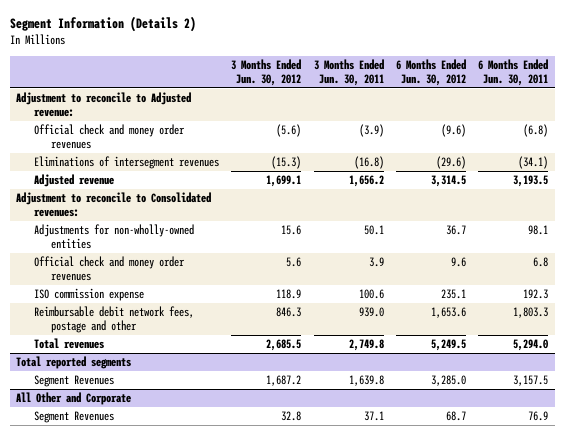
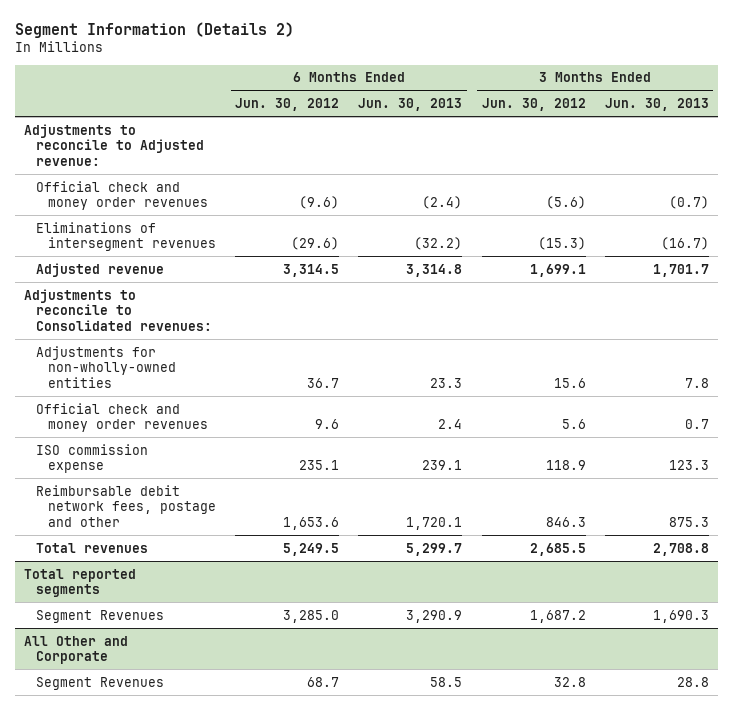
[313,59,384,87] 3 Months Ended Jun. 30, 2011 -> none
[478,59,549,87] 6 Months Ended Jun. 30, 2011 -> none
none -> [358,98,463,112] Jun. 30, 2013
none -> [604,98,709,112] Jun. 30, 2013
[16,91,192,118] Adjustment to reconcile to Adjusted revenue: -> [24,123,205,166] Adjustments to reconcile to Adjusted revenue:
[16,191,212,218] Adjustment to reconcile to Consolidated revenues: -> [24,288,213,331] Adjustments to reconcile to Consolidated revenues:

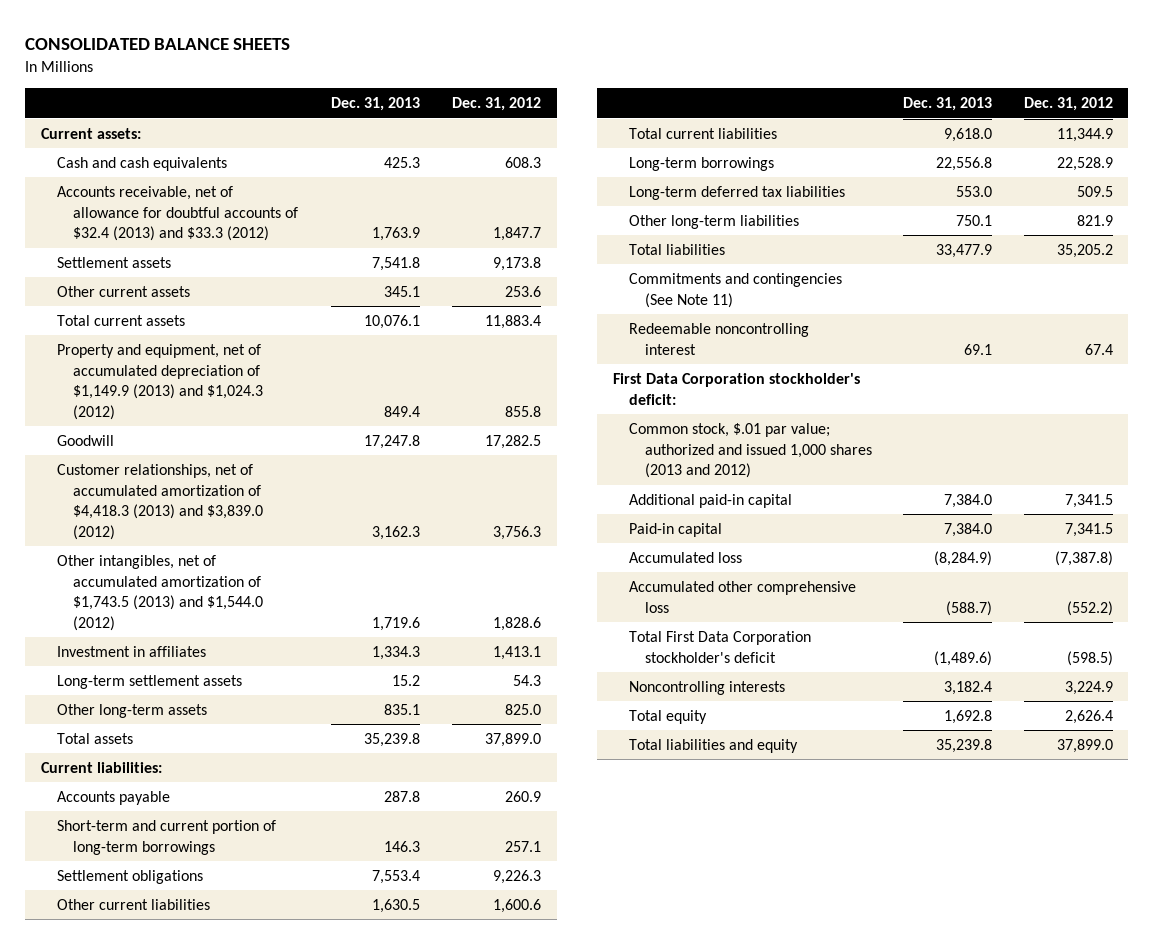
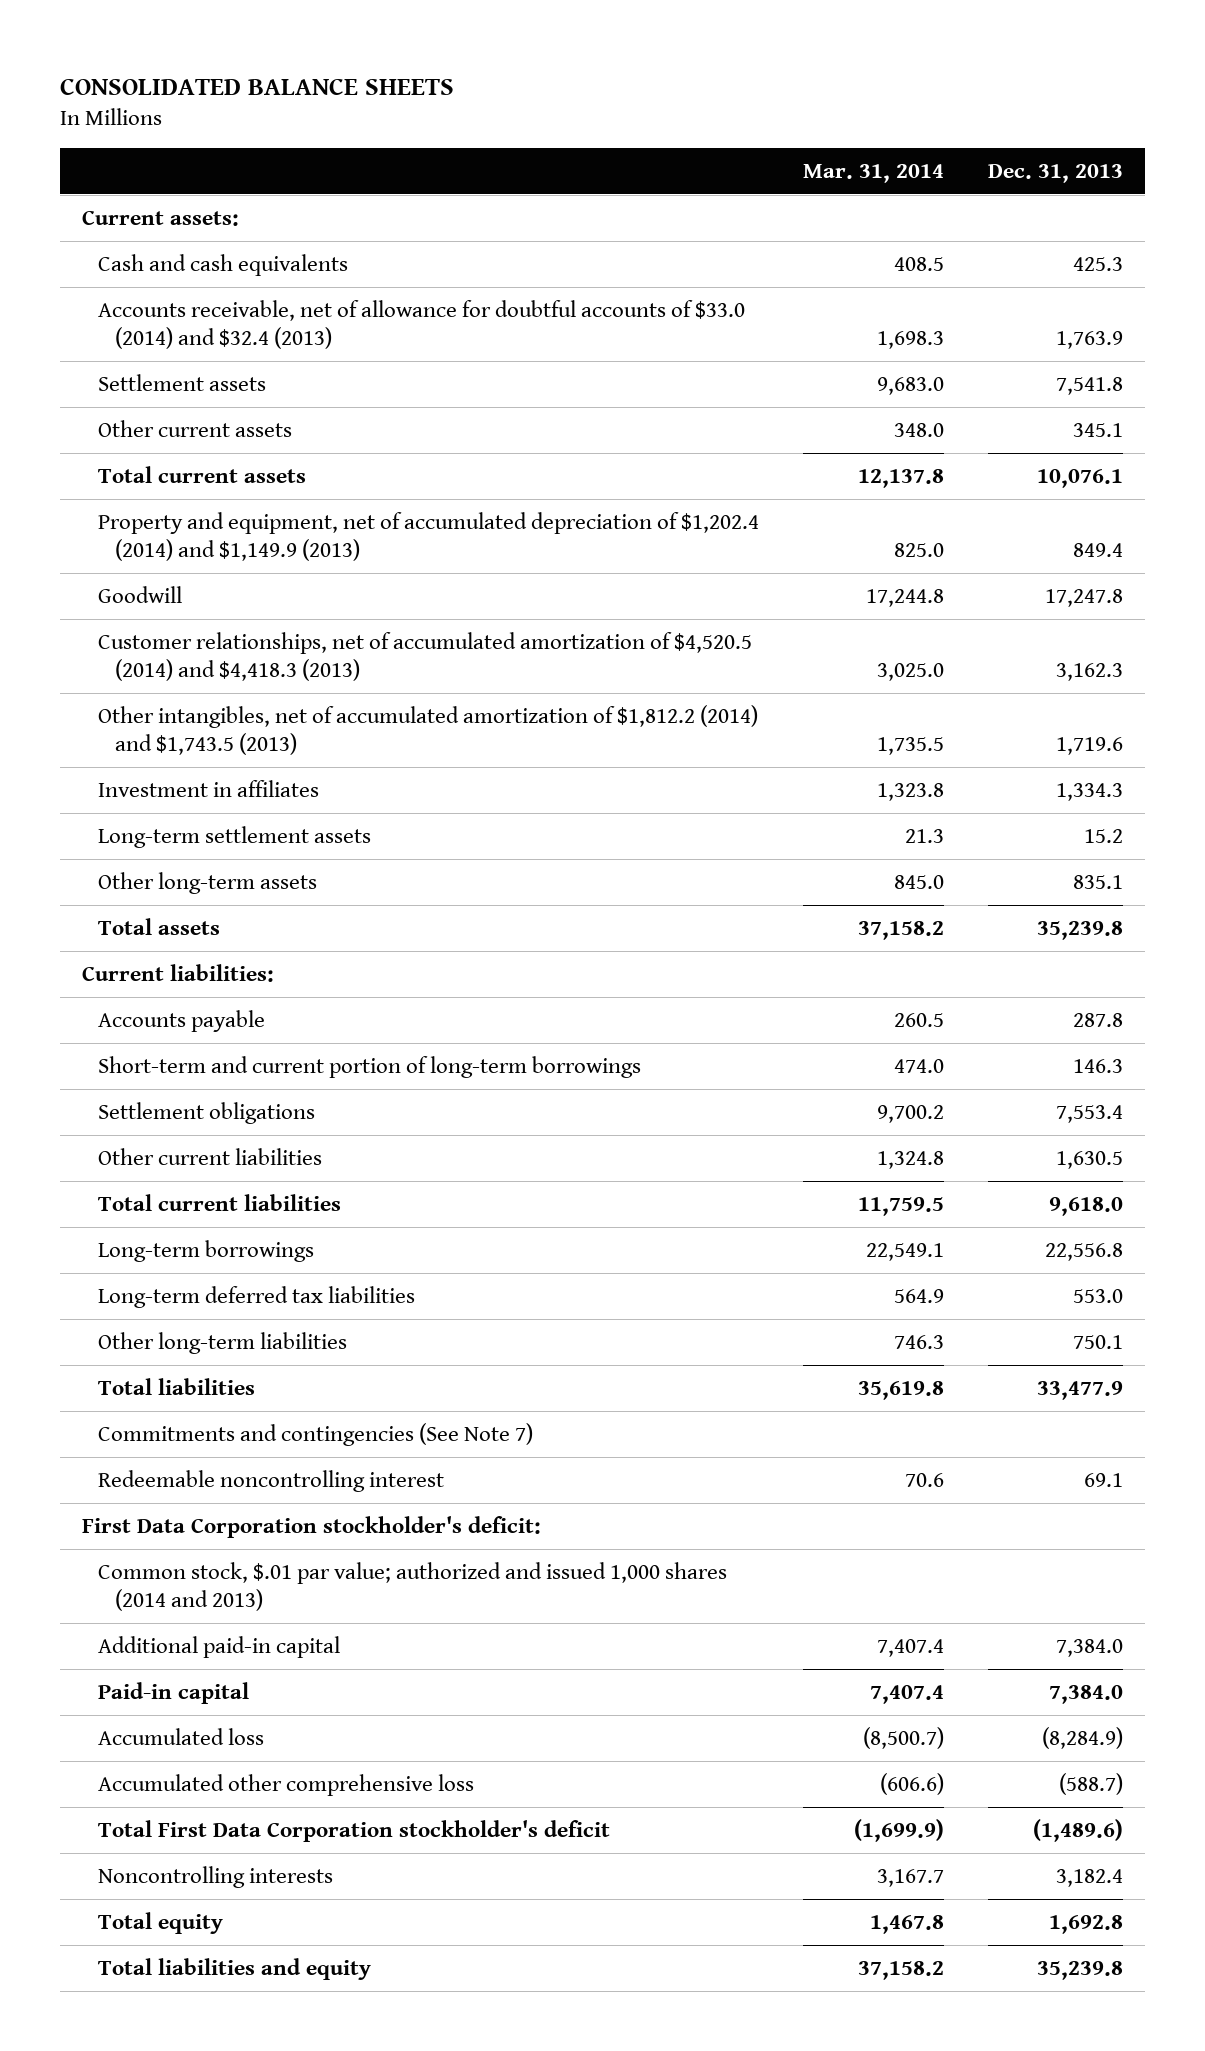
[451,97,541,112] Dec. 31, 2012 -> none
none -> [803,163,945,183] Mar. 31, 2014
[57,185,299,242] Accounts receivable, net of allowance for doubtful accounts of $32.4 (2013) and $33.3 (2012) -> [98,299,746,350] Accounts receivable, net of allowance for doubtful accounts of $33.0 (2014) and $32.4 (2013)
[57,343,264,421] Property and equipment, net of accumulated depreciation of $1,149.9 (2013) and $1,024.3 (2012) -> [98,511,760,562] Property and equipment, net of accumulated depreciation of $1,202.4 (2014) and $1,149.9 (2013)
[57,463,264,541] Customer relationships, net of accumulated amortization of $4,418.3 (2013) and $3,839.0 (2012) -> [98,631,753,682] Customer relationships, net of accumulated amortization of $4,520.5 (2014) and $4,418.3 (2013)
[57,554,264,632] Other intangibles, net of accumulated amortization of $1,743.5 (2013) and $1,544.0 (2012) -> [98,704,759,756] Other intangibles, net of accumulated amortization of $1,812.2 (2014) and $1,743.5 (2013)
[628,272,842,308] Commitments and contingencies (See Note 11) -> [98,1422,534,1446] Commitments and contingencies (See Note 7)
[628,422,872,479] Common stock, $.01 par value; authorized and issued 1,000 shares (2013 and 2012) -> [98,1561,728,1612] Common stock, $.01 par value; authorized and issued 1,000 shares (2014 and 2013)

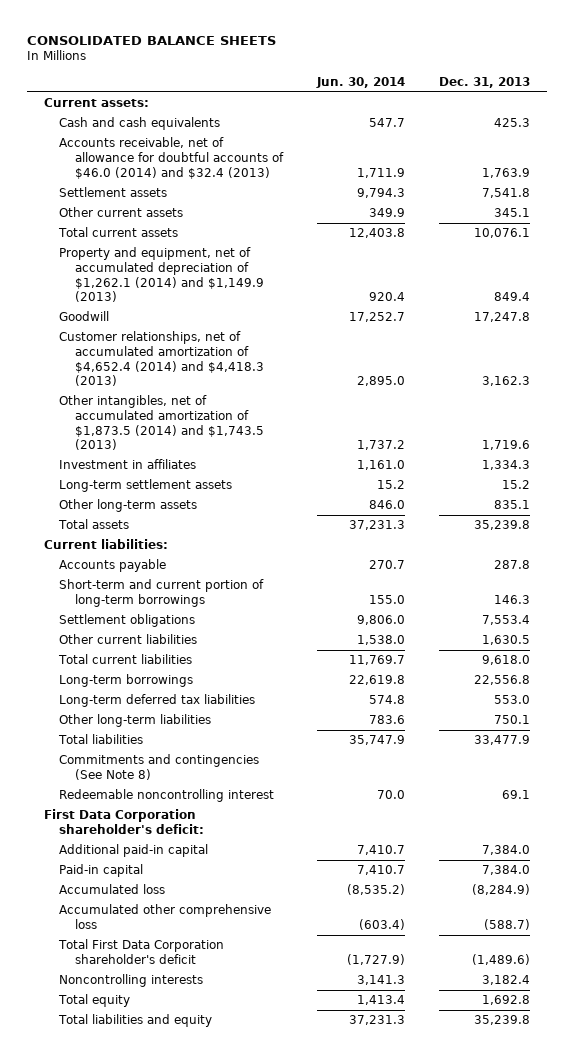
[803,163,945,183] Mar. 31, 2014 -> none
none -> [315,76,405,88] Jun. 30, 2014
[98,299,746,350] Accounts receivable, net of allowance for doubtful accounts of $33.0 (2014) and $32.4 (2013) -> [59,137,284,179] Accounts receivable, net of allowance for doubtful accounts of $46.0 (2014) and $32.4 (2013)
[98,511,760,562] Property and equipment, net of accumulated depreciation of $1,202.4 (2014) and $1,149.9 (2013) -> [59,247,264,303] Property and equipment, net of accumulated depreciation of $1,262.1 (2014) and $1,149.9 (2013)
[98,631,753,682] Customer relationships, net of accumulated amortization of $4,520.5 (2014) and $4,418.3 (2013) -> [59,331,264,387] Customer relationships, net of accumulated amortization of $4,652.4 (2014) and $4,418.3 (2013)
[98,704,759,756] Other intangibles, net of accumulated amortization of $1,812.2 (2014) and $1,743.5 (2013) -> [59,395,264,451] Other intangibles, net of accumulated amortization of $1,873.5 (2014) and $1,743.5 (2013)
[98,1422,534,1446] Commitments and contingencies (See Note 7) -> [59,754,260,781] Commitments and contingencies (See Note 8)
[98,1561,728,1612] Common stock, $.01 par value; authorized and issued 1,000 shares (2014 and 2013) -> none
[81,1515,541,1538] First Data Corporation stockholder's deficit: -> [44,809,205,835] First Data Corporation shareholder's deficit:
[98,1819,611,1842] Total First Data Corporation stockholder's deficit -> [58,939,225,965] Total First Data Corporation shareholder's deficit

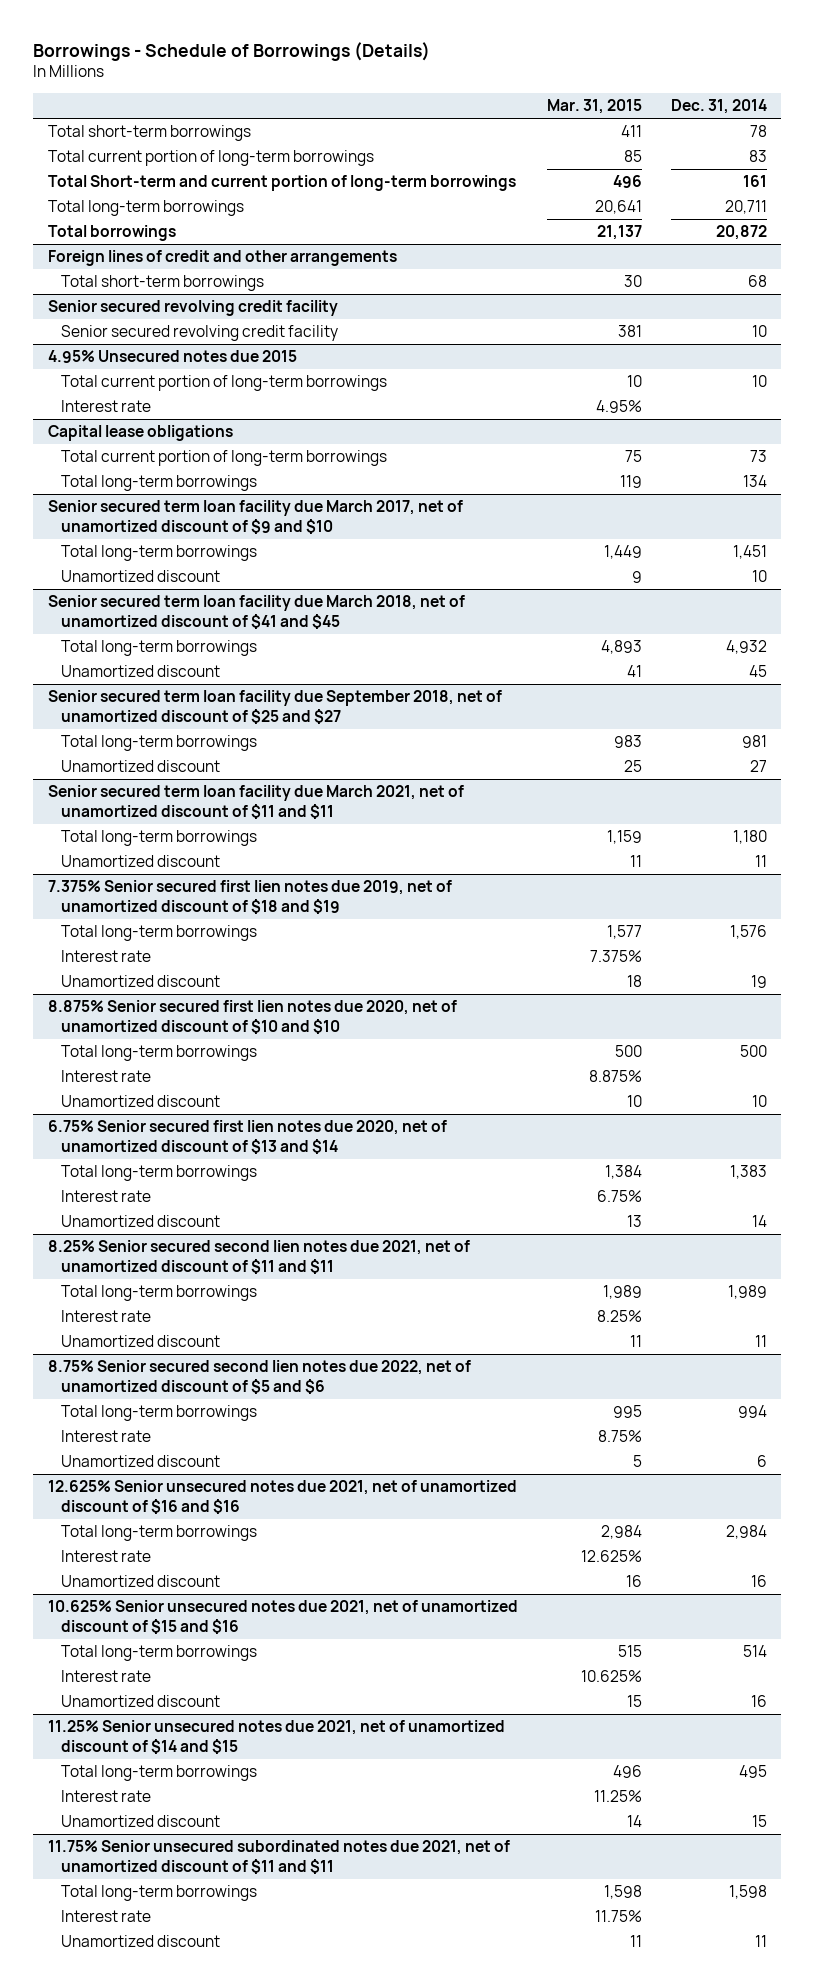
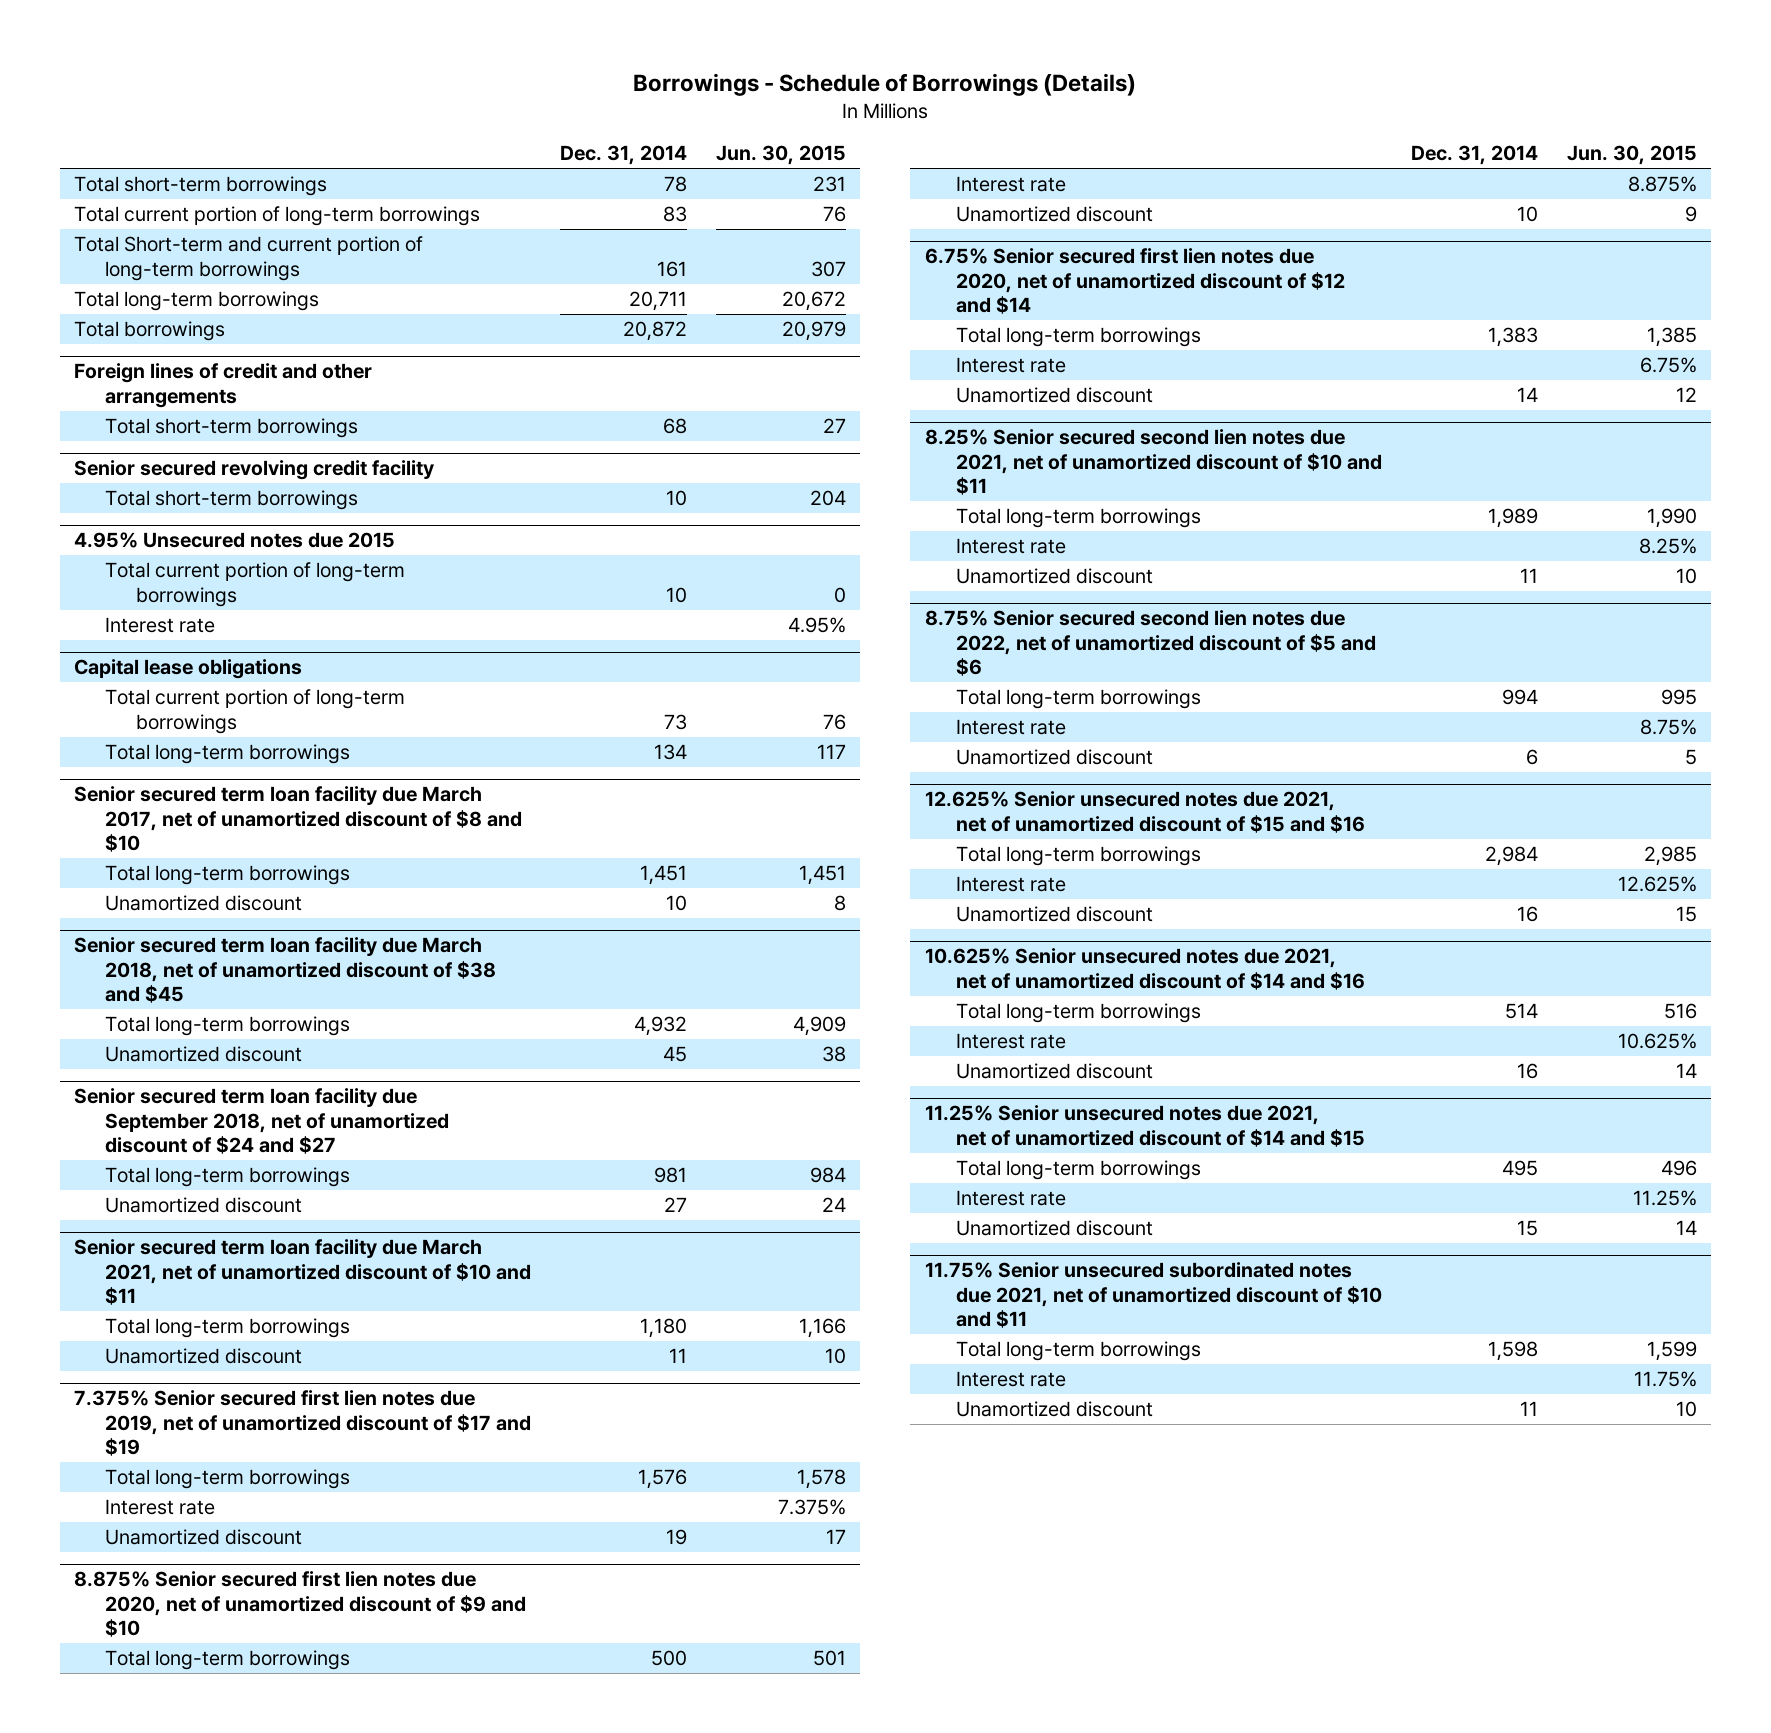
[546,98,642,114] Mar. 31, 2015 -> none
none -> [715,145,846,166] Jun. 30, 2015
[61,325,339,342] Senior secured revolving credit facility -> none
none -> [105,490,359,511] Total short-term borrowings
[47,500,463,534] Senior secured term loan facility due March 2017, net of unamortized discount of $9 and $10 -> [74,786,523,853] Senior secured term loan facility due March 2017, net of unamortized discount of $8 and $10
[47,595,465,629] Senior secured term loan facility due March 2018, net of unamortized discount of $41 and $45 -> [74,937,497,1004] Senior secured term loan facility due March 2018, net of unamortized discount of $38 and $45
[47,690,502,724] Senior secured term loan facility due September 2018, net of unamortized discount of $25 and $27 -> [74,1088,450,1155] Senior secured term loan facility due September 2018, net of unamortized discount of $24 and $27
[47,785,464,819] Senior secured term loan facility due March 2021, net of unamortized discount of $11 and $11 -> [74,1239,532,1306] Senior secured term loan facility due March 2021, net of unamortized discount of $10 and $11
[47,880,452,914] 7.375% Senior secured first lien notes due 2019, net of unamortized discount of $18 and $19 -> [74,1390,532,1457] 7.375% Senior secured first lien notes due 2019, net of unamortized discount of $17 and $19
[47,1000,457,1034] 8.875% Senior secured first lien notes due 2020, net of unamortized discount of $10 and $10 -> [74,1571,527,1638] 8.875% Senior secured first lien notes due 2020, net of unamortized discount of $9 and $10
[47,1120,447,1154] 6.75% Senior secured first lien notes due 2020, net of unamortized discount of $13 and $14 -> [924,248,1345,315] 6.75% Senior secured first lien notes due 2020, net of unamortized discount of $12 and $14
[47,1240,470,1274] 8.25% Senior secured second lien notes due 2021, net of unamortized discount of $11 and $11 -> [924,429,1382,496] 8.25% Senior secured second lien notes due 2021, net of unamortized discount of $10 and $11
[47,1480,517,1514] 12.625% Senior unsecured notes due 2021, net of unamortized discount of $16 and $16 -> [924,791,1365,833] 12.625% Senior unsecured notes due 2021, net of unamortized discount of $15 and $16
[47,1600,518,1634] 10.625% Senior unsecured notes due 2021, net of unamortized discount of $15 and $16 -> [924,948,1365,990] 10.625% Senior unsecured notes due 2021, net of unamortized discount of $14 and $16
[47,1840,510,1874] 11.75% Senior unsecured subordinated notes due 2021, net of unamortized discount of $11 and $11 -> [924,1262,1382,1329] 11.75% Senior unsecured subordinated notes due 2021, net of unamortized discount of $10 and $11

